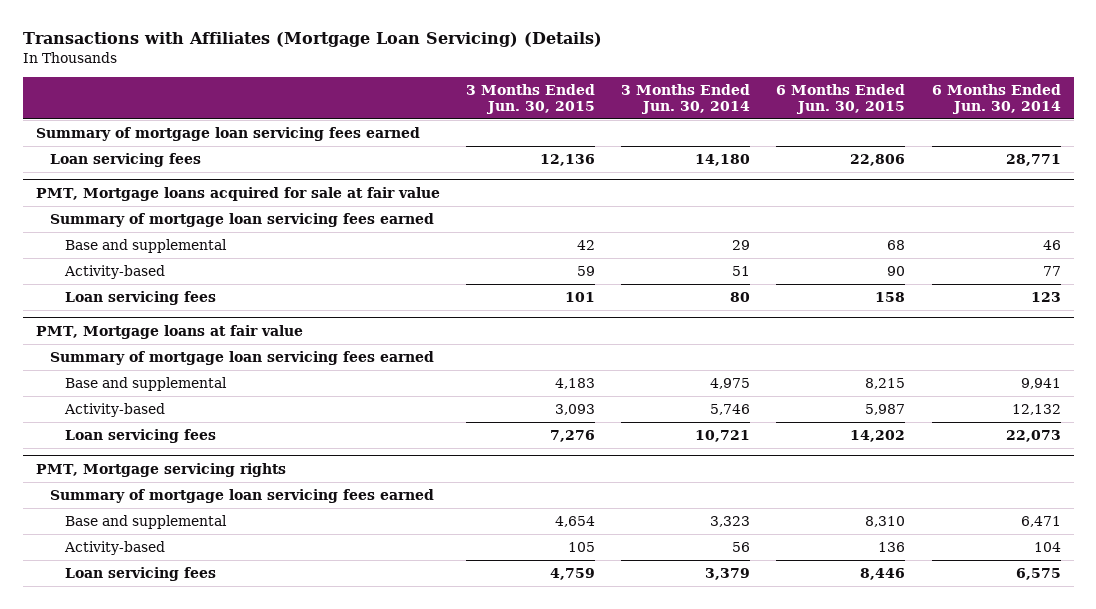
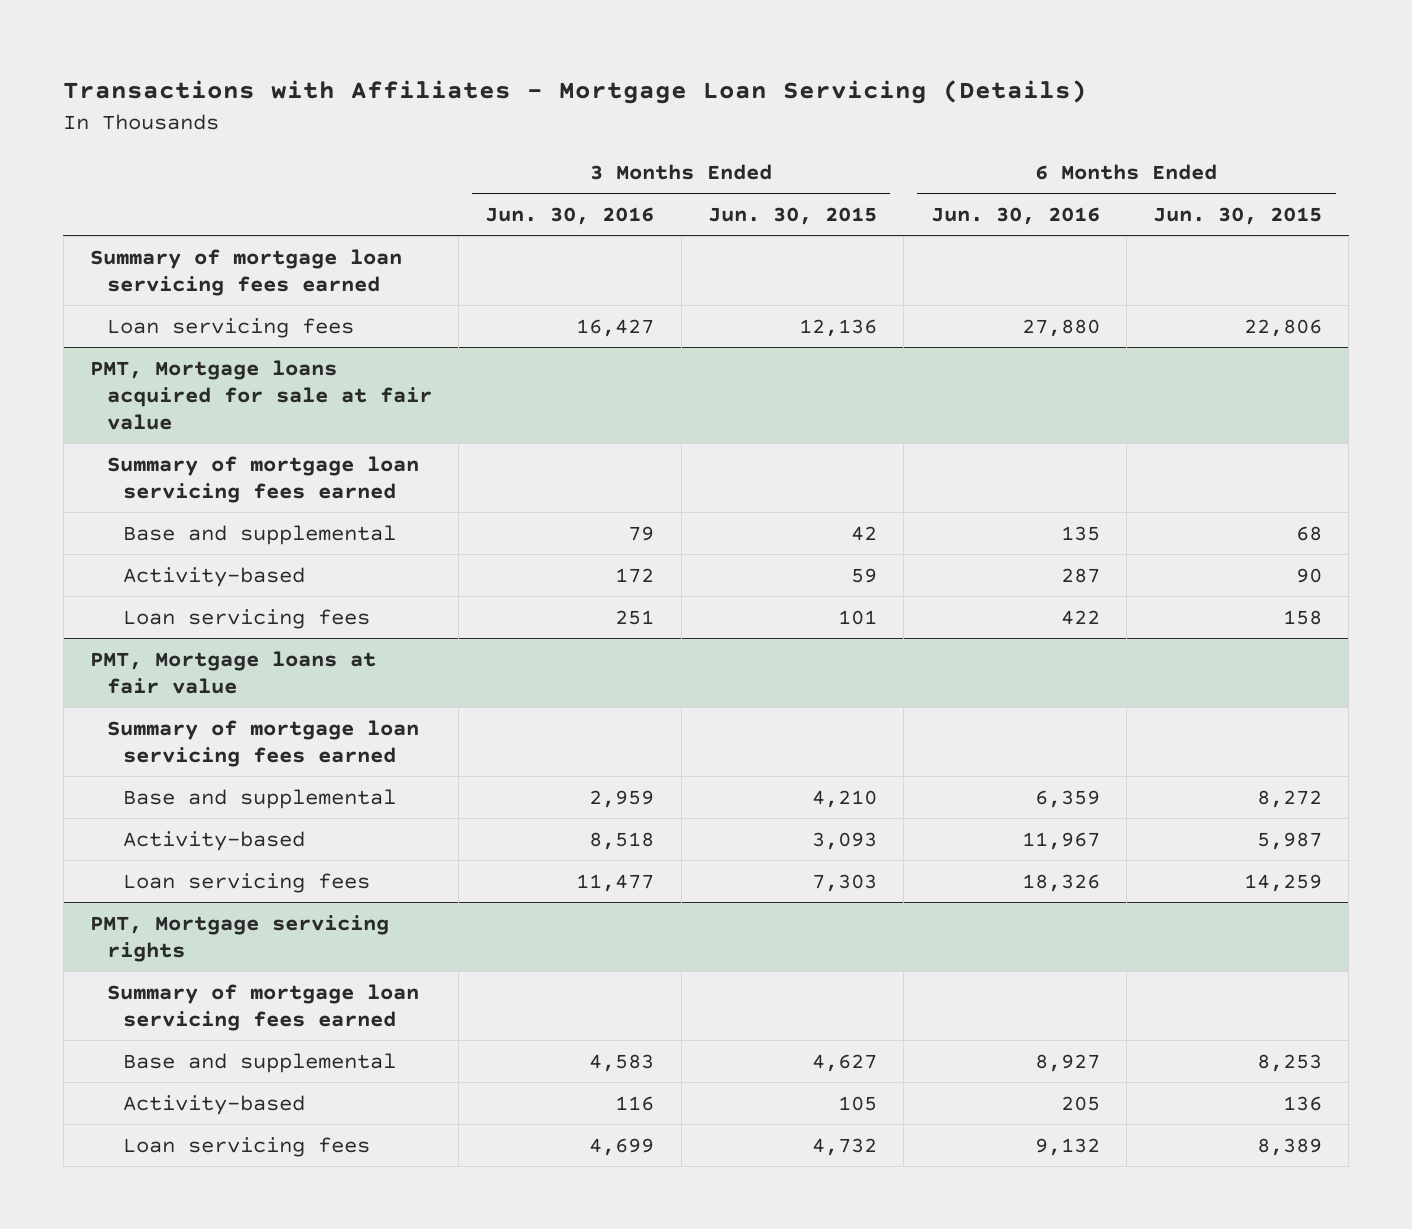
[22,32,602,48] Transactions with Affiliates (Mortgage Loan Servicing) (Details) -> [63,80,1088,105] Transactions with Affiliates - Mortgage Loan Servicing (Details)
[621,83,751,114] 3 Months Ended Jun. 30, 2014 -> none
[931,83,1061,114] 6 Months Ended Jun. 30, 2014 -> none
none -> [485,206,655,225] Jun. 30, 2016
none -> [930,206,1100,225] Jun. 30, 2016
[555,378,596,390] 4,183 -> [812,789,878,808] 4,210
[865,378,906,390] 8,215 -> [1257,789,1323,808] 8,272
[550,430,596,443] 7,276 -> [812,873,878,892] 7,303
[850,430,906,443] 14,202 -> [1244,873,1323,892] 14,259
[555,516,596,528] 4,654 -> [812,1053,878,1072] 4,627
[865,516,906,528] 8,310 -> [1257,1053,1323,1072] 8,253
[550,568,596,581] 4,759 -> [812,1137,878,1156] 4,732
[860,568,906,581] 8,446 -> [1257,1137,1323,1156] 8,389

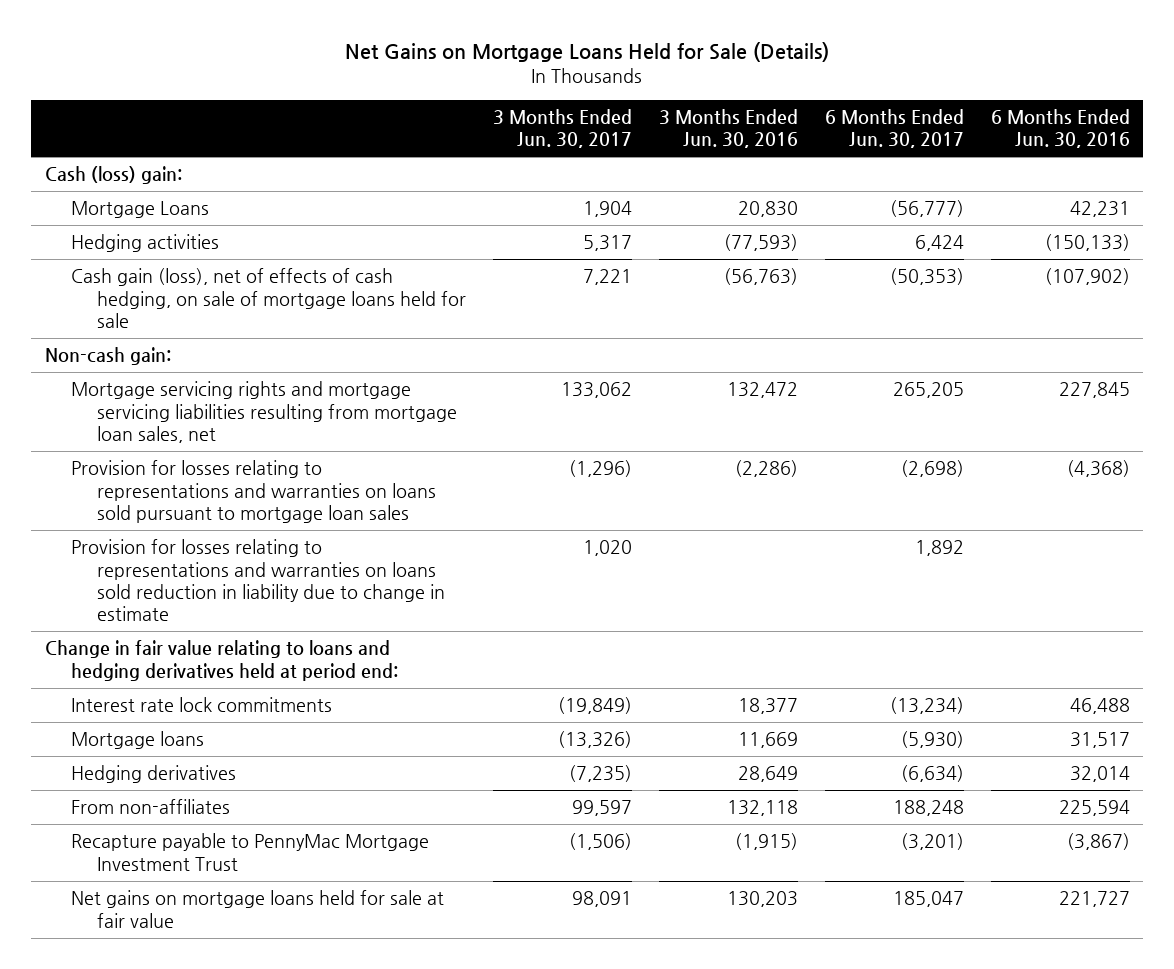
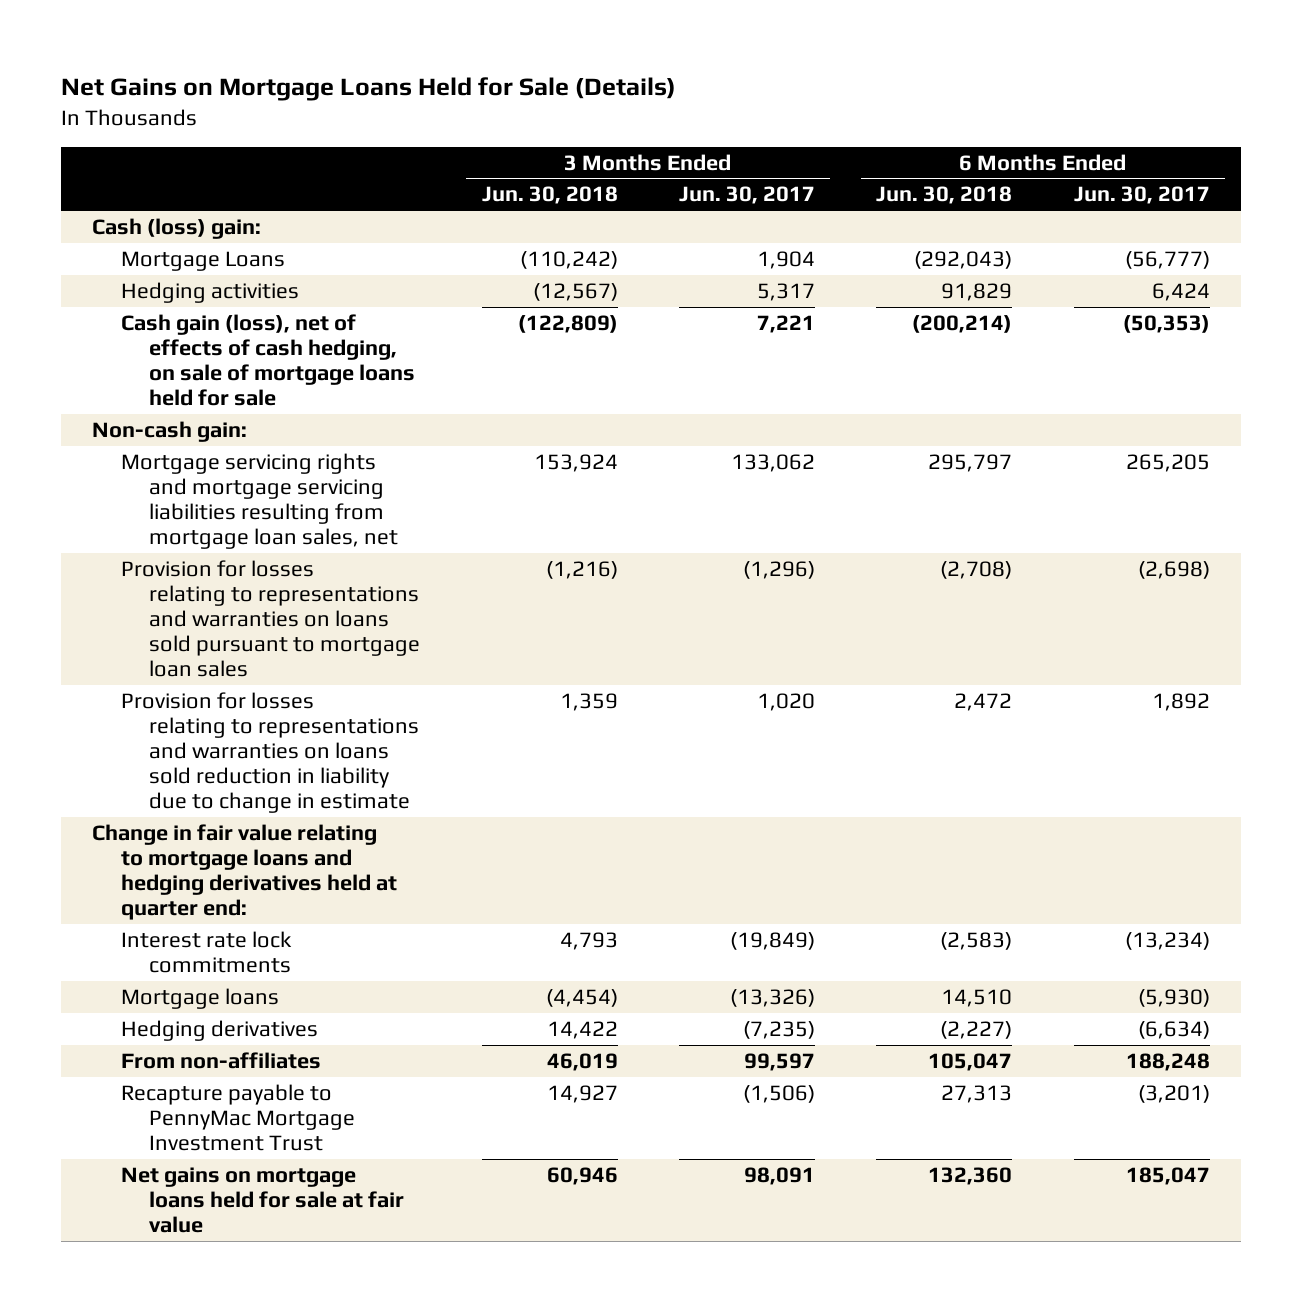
[658,108,798,149] 3 Months Ended Jun. 30, 2016 -> none
[990,108,1130,149] 6 Months Ended Jun. 30, 2016 -> none
none -> [481,186,618,205] Jun. 30, 2018
none -> [876,186,1013,205] Jun. 30, 2018
[44,640,398,681] Change in fair value relating to loans and hedging derivatives held at period end: -> [92,823,397,921] Change in fair value relating to mortgage loans and hedging derivatives held at quarter end:

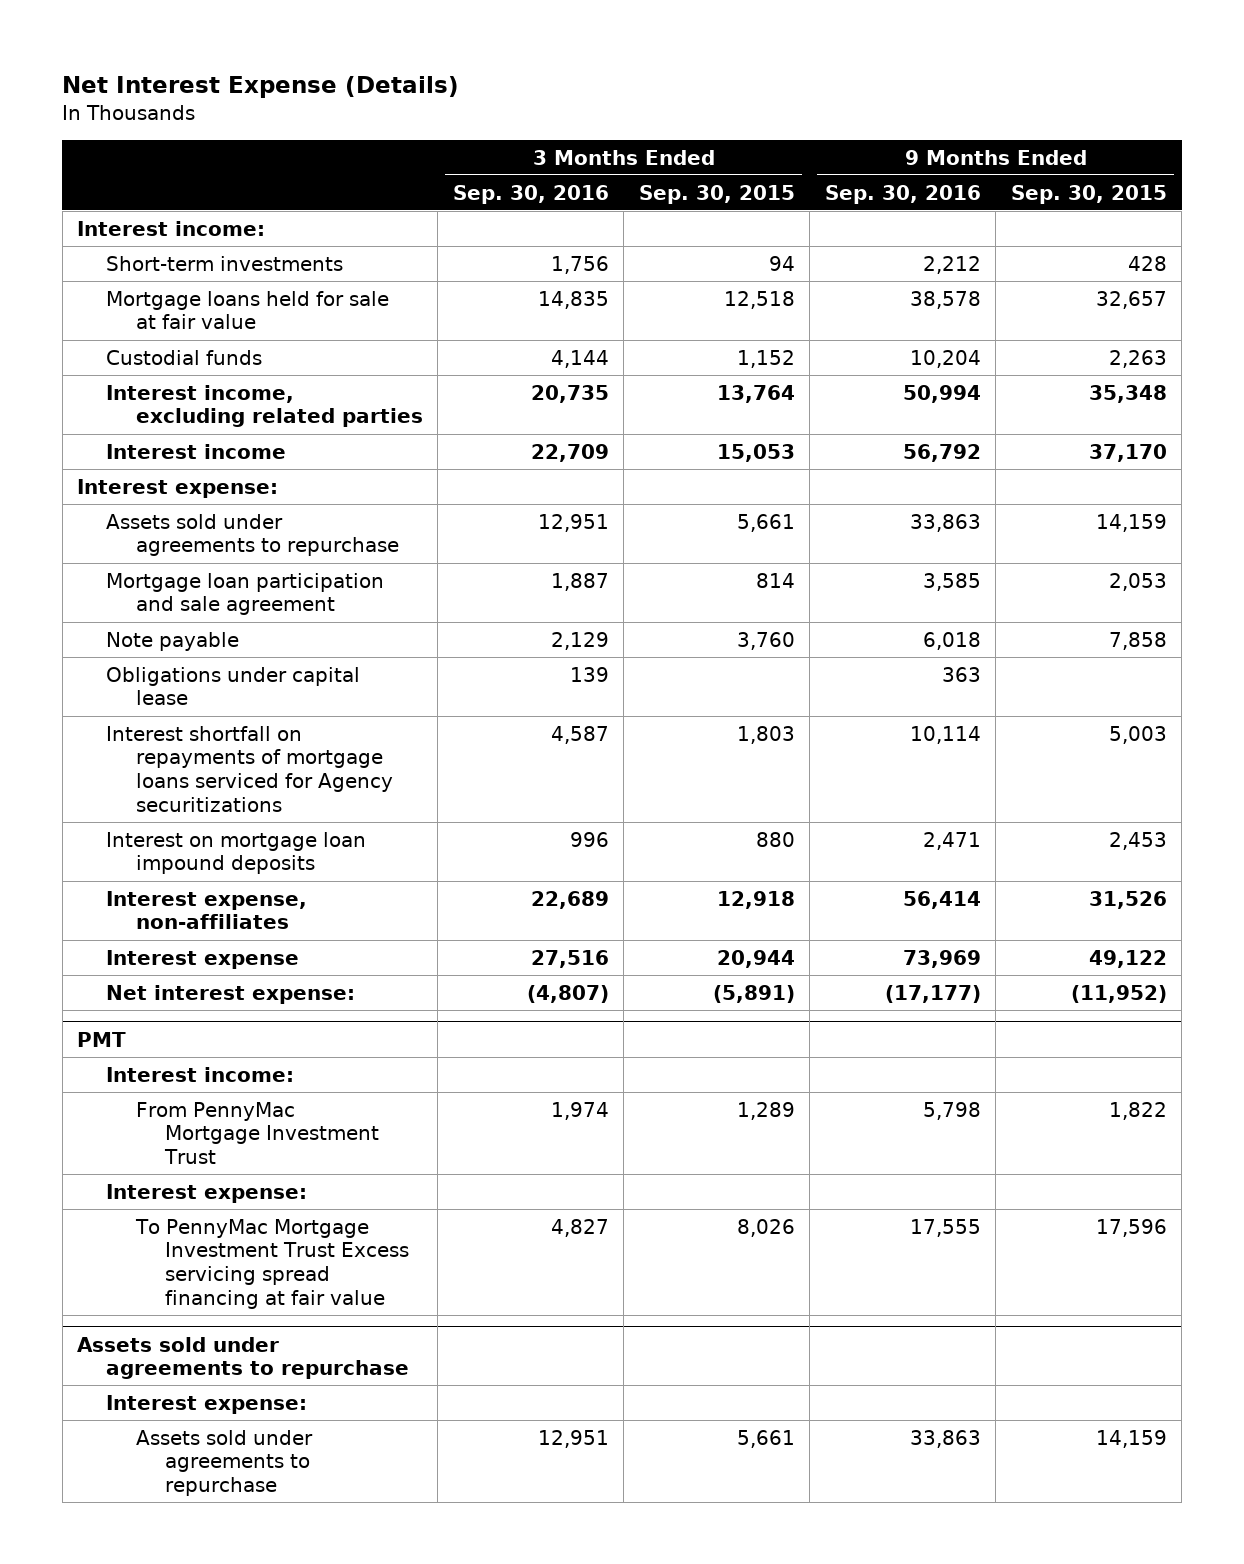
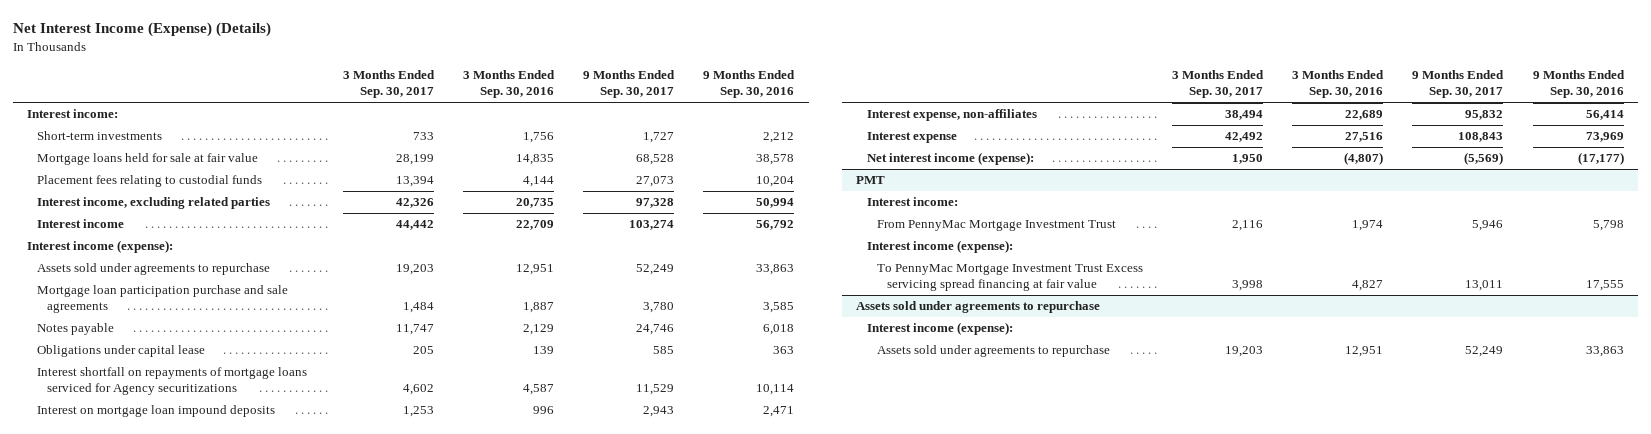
[62,76,460,99] Net Interest Expense (Details) -> [12,22,271,38] Net Interest Income (Expense) (Details)
[638,184,795,204] Sep. 30, 2015 -> none
[1010,184,1167,204] Sep. 30, 2015 -> none
none -> [342,70,435,99] 3 Months Ended Sep. 30, 2017
none -> [583,70,676,99] 9 Months Ended Sep. 30, 2017
[106,349,263,365] Custodial funds -> [37,175,263,188] Placement fees relating to custodial funds
[77,478,279,498] Interest expense: -> [27,240,174,254] Interest income (expense):
[106,572,385,616] Mortgage loan participation and sale agreement -> [37,285,289,314] Mortgage loan participation purchase and sale agreements
[106,631,240,651] Note payable -> [37,323,115,336] Notes payable
[106,984,356,1004] Net interest expense: -> [866,152,1034,166] Net interest income (expense):
[106,1183,308,1203] Interest expense: -> [866,240,1013,254] Interest income (expense):
[106,1394,308,1414] Interest expense: -> [866,322,1013,336] Interest income (expense):

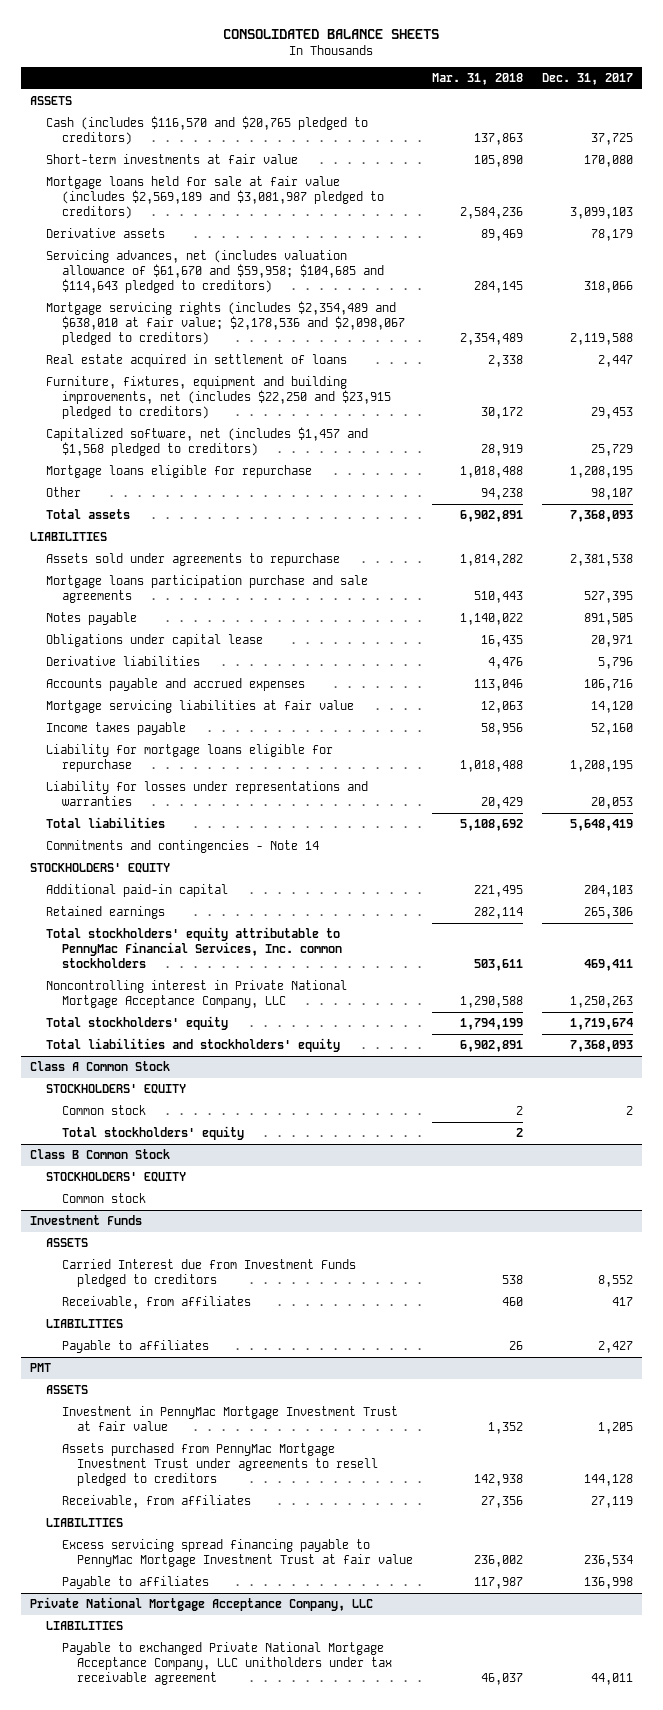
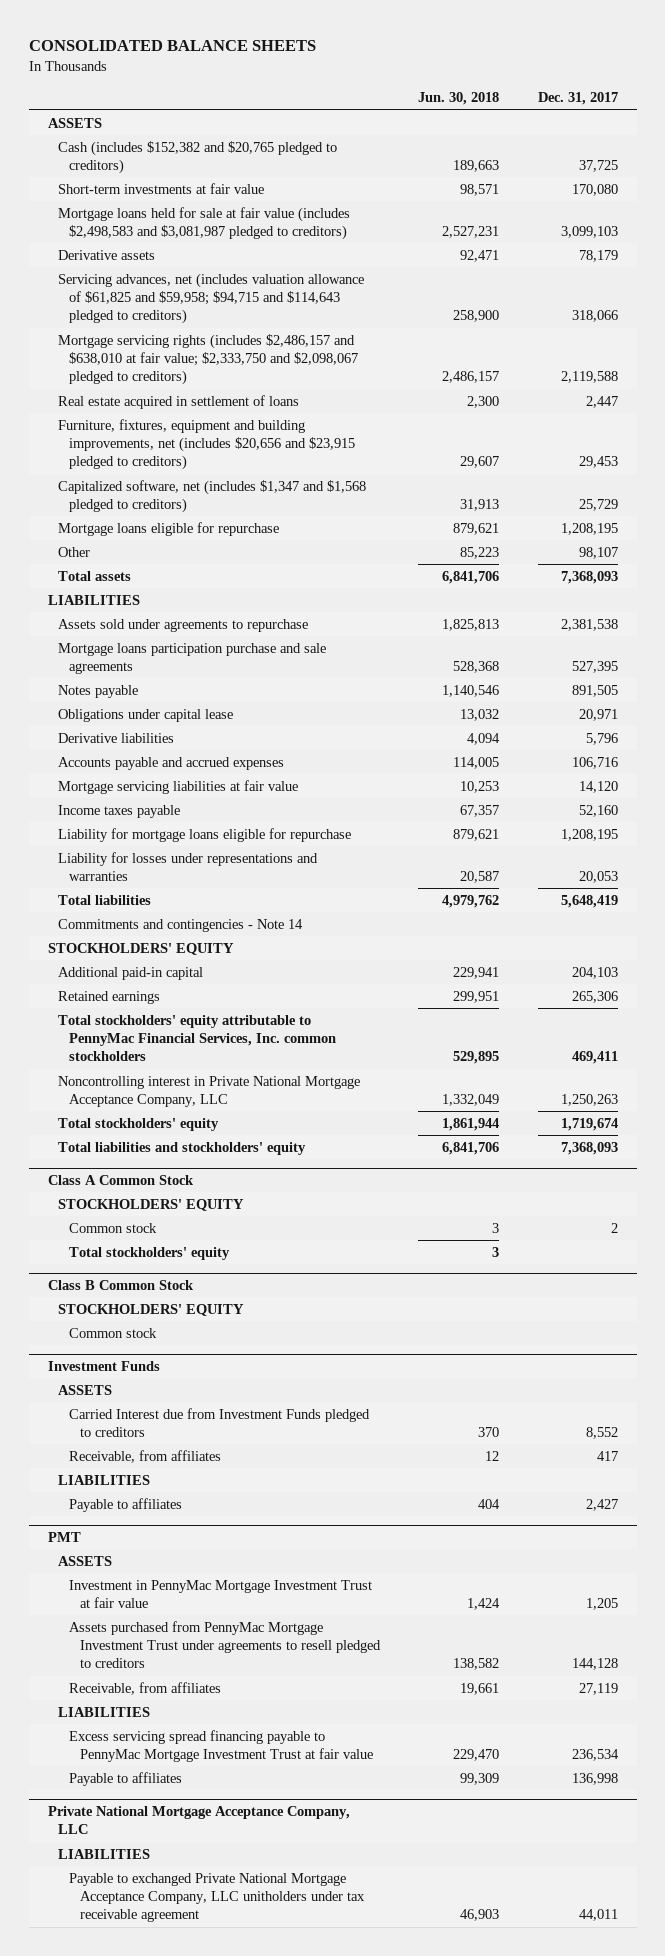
[431,73,523,86] Mar. 31, 2018 -> none
none -> [418,92,500,106] Jun. 30, 2018
[45,116,368,146] Cash (includes $116,570 and $20,765 pledged to creditors) -> [58,140,338,175] Cash (includes $152,382 and $20,765 pledged to creditors)
[45,176,384,220] Mortgage loans held for sale at fair value (includes $2,569,189 and $3,081,987 pledged to creditors) -> [58,206,351,241] Mortgage loans held for sale at fair value (includes $2,498,583 and $3,081,987 pledged to creditors)
[45,250,384,294] Servicing advances, net (includes valuation allowance of $61,670 and $59,958; $104,685 and $114,643 pledged to creditors) -> [58,272,365,325] Servicing advances, net (includes valuation allowance of $61,825 and $59,958; $94,715 and $114,643 pledged to creditors)
[45,301,405,346] Mortgage servicing rights (includes $2,354,489 and $638,010 at fair value; $2,178,536 and $2,098,067 pledged to creditors) -> [58,333,358,386] Mortgage servicing rights (includes $2,486,157 and $638,010 at fair value; $2,333,750 and $2,098,067 pledged to creditors)
[45,376,391,420] Furniture, fixtures, equipment and building improvements, net (includes $22,250 and $23,915 pledged to creditors) -> [58,418,355,471] Furniture, fixtures, equipment and building improvements, net (includes $20,656 and $23,915 pledged to creditors)
[45,427,368,457] Capitalized software, net (includes $1,457 and $1,568 pledged to creditors) -> [58,479,367,514] Capitalized software, net (includes $1,347 and $1,568 pledged to creditors)

